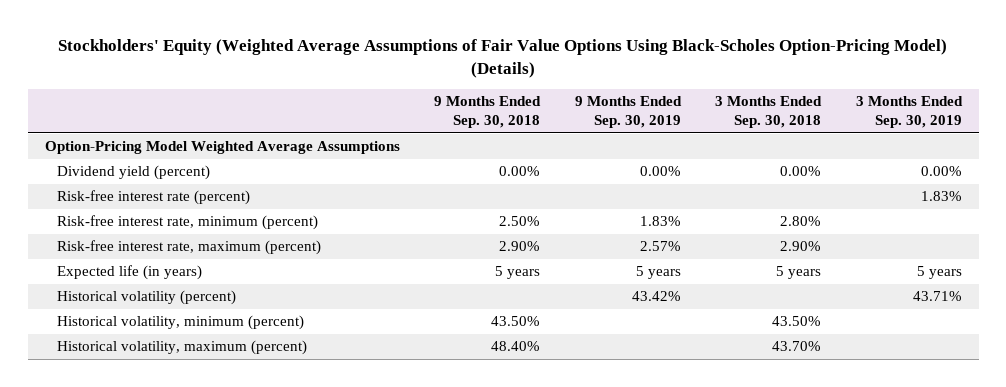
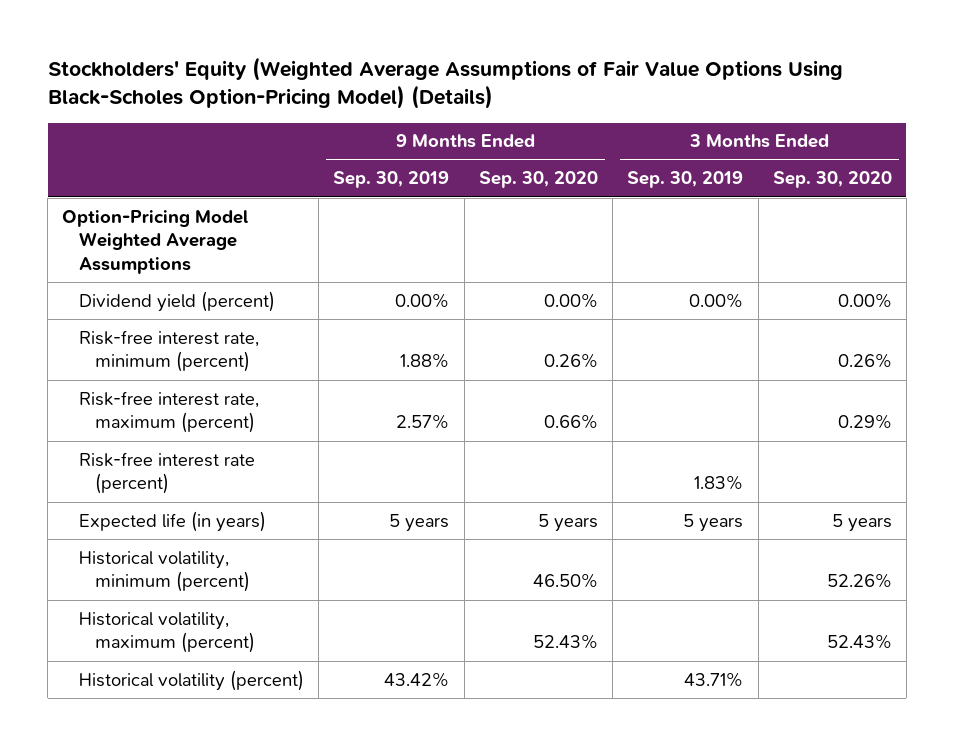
[434,96,542,129] 9 Months Ended Sep. 30, 2018 -> none
[715,96,823,129] 3 Months Ended Sep. 30, 2018 -> none
none -> [478,171,598,189] Sep. 30, 2020
none -> [772,171,892,189] Sep. 30, 2020
[639,216,681,227] 1.83% -> [400,353,450,369] 1.88%
[57,190,251,206] Risk-free interest rate (percent) -> [78,451,255,495] Risk-free interest rate (percent)
[57,290,237,306] Historical volatility (percent) -> [78,669,304,691] Historical volatility (percent)

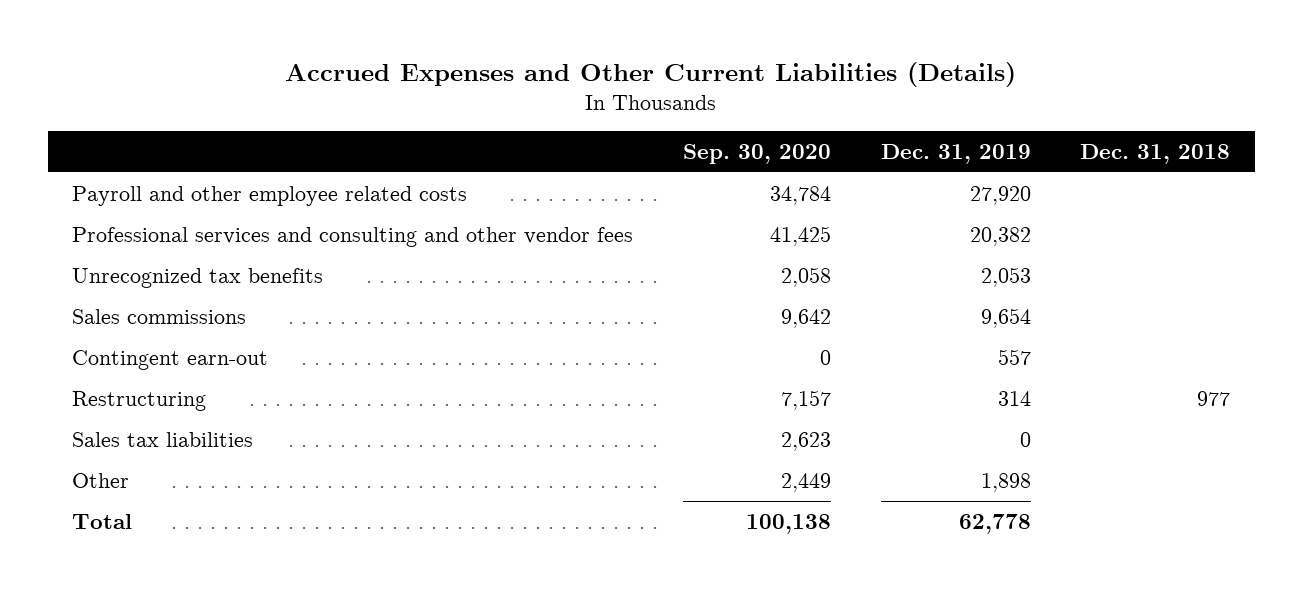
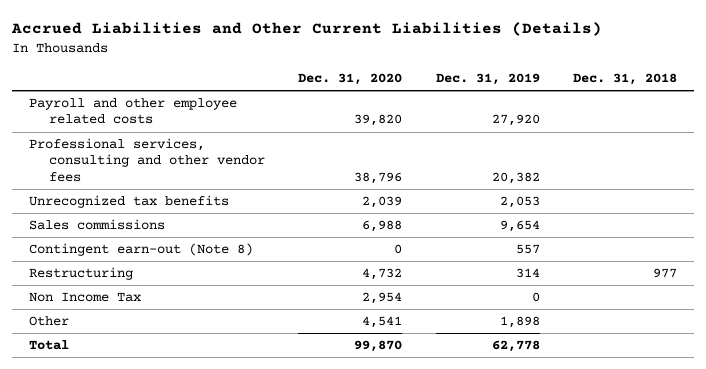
[285,61,1017,87] Accrued Expenses and Other Current Liabilities (Details) -> [10,22,602,37] Accrued Liabilities and Other Current Liabilities (Details)
[683,144,832,165] Sep. 30, 2020 -> none
none -> [298,73,403,86] Dec. 31, 2020
[72,226,634,247] Professional services and consulting and other vendor fees -> [28,138,265,182] Professional services, consulting and other vendor fees
[72,349,269,370] Contingent earn-out -> [28,243,253,257] Contingent earn-out (Note 8)
[72,431,254,447] Sales tax liabilities -> [28,292,141,303] Non Income Tax

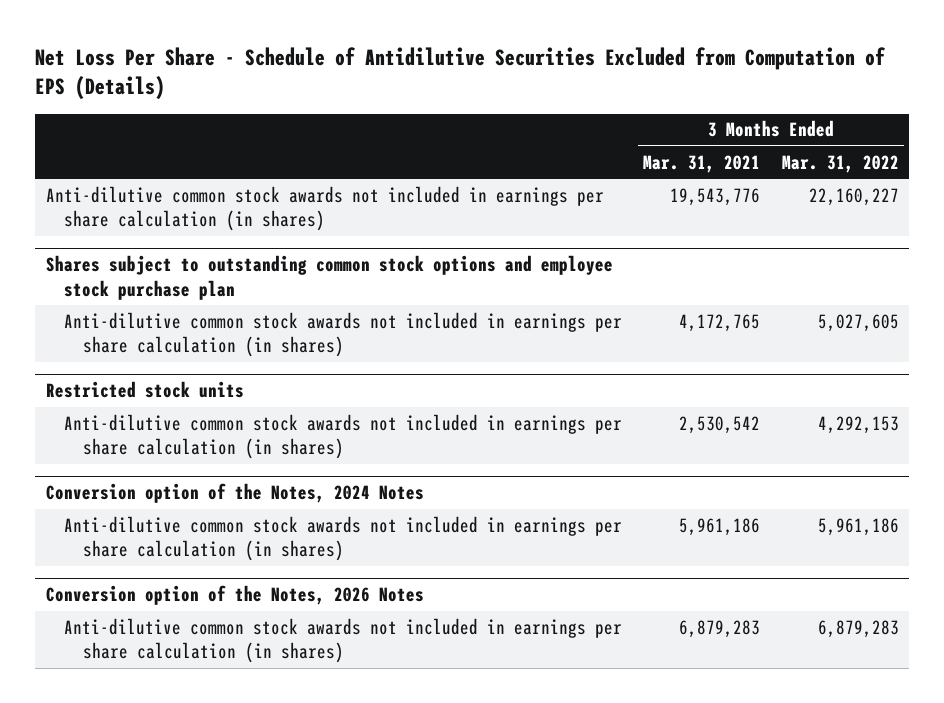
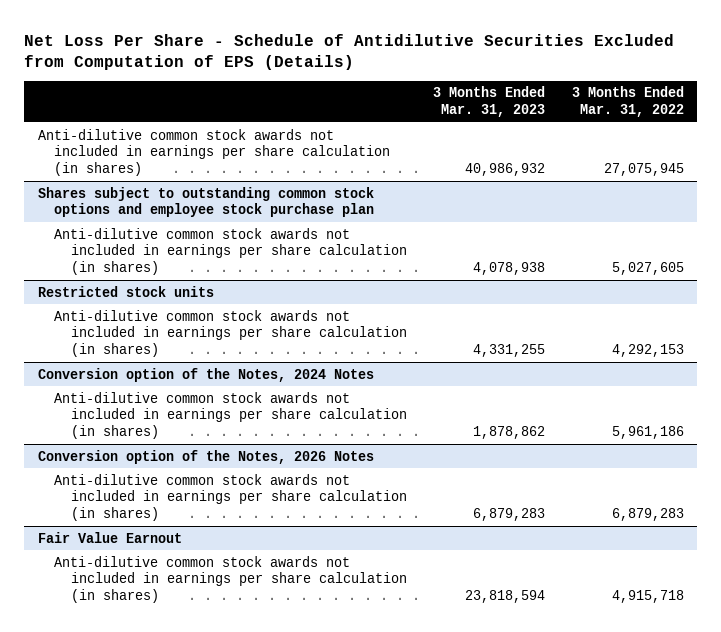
[643,154,761,173] Mar. 31, 2021 -> none
none -> [433,86,546,118] 3 Months Ended Mar. 31, 2023
[808,187,899,206] 22,160,227 -> [603,163,684,177] 27,075,945
none -> [37,531,182,543] Fair Value Earnout
none -> [54,555,407,604] Anti-dilutive common stock awards not included in earnings per share calculation (in shares)

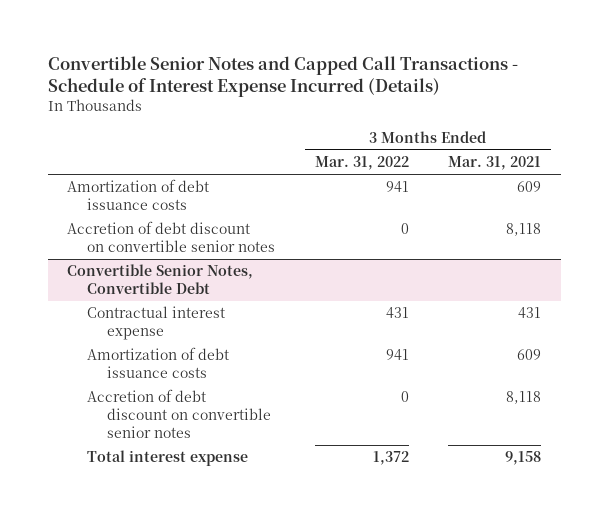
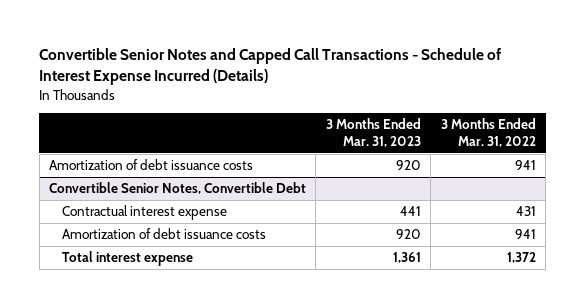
[448,156,542,171] Mar. 31, 2021 -> none
none -> [325,118,421,148] 3 Months Ended Mar. 31, 2023
[67,221,276,253] Accretion of debt discount on convertible senior notes -> none
[87,389,272,438] Accretion of debt discount on convertible senior notes -> none

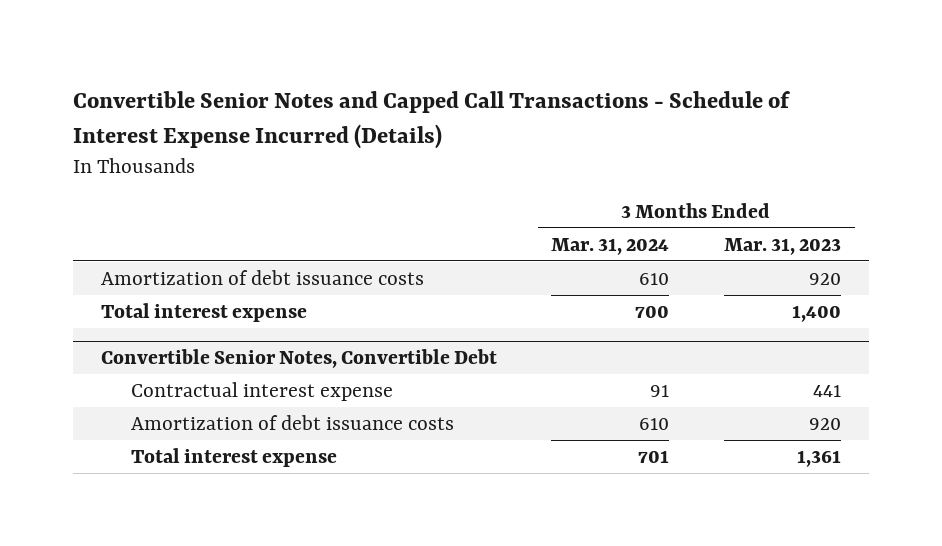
[440,118,536,148] 3 Months Ended Mar. 31, 2022 -> none
none -> [551,237,670,255] Mar. 31, 2024
none -> [100,302,307,322] Total interest expense

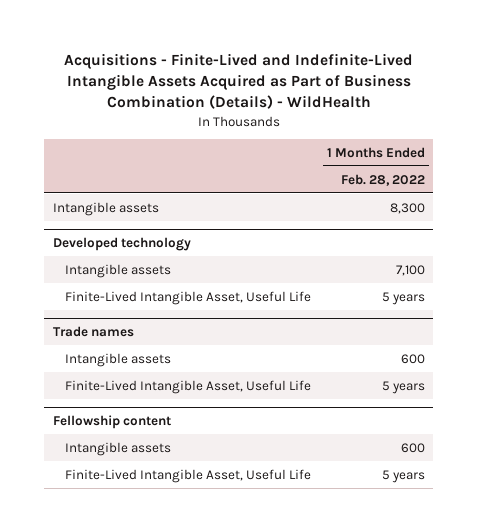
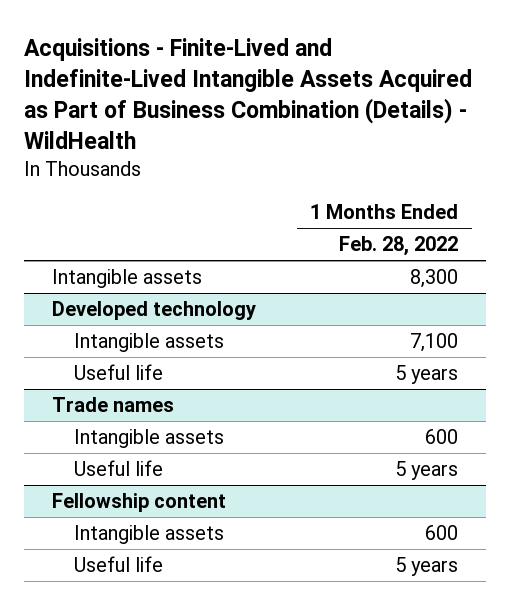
[64,290,311,305] Finite-Lived Intangible Asset, Useful Life -> [73,364,163,381] Useful life
[64,379,311,394] Finite-Lived Intangible Asset, Useful Life -> [73,460,163,477] Useful life
[64,468,311,483] Finite-Lived Intangible Asset, Useful Life -> [73,556,163,573] Useful life

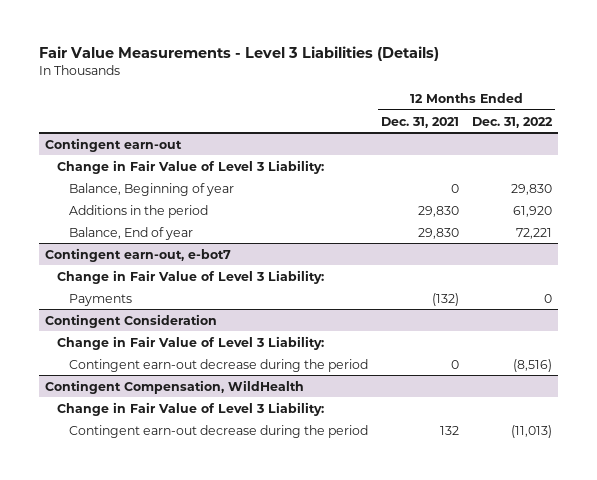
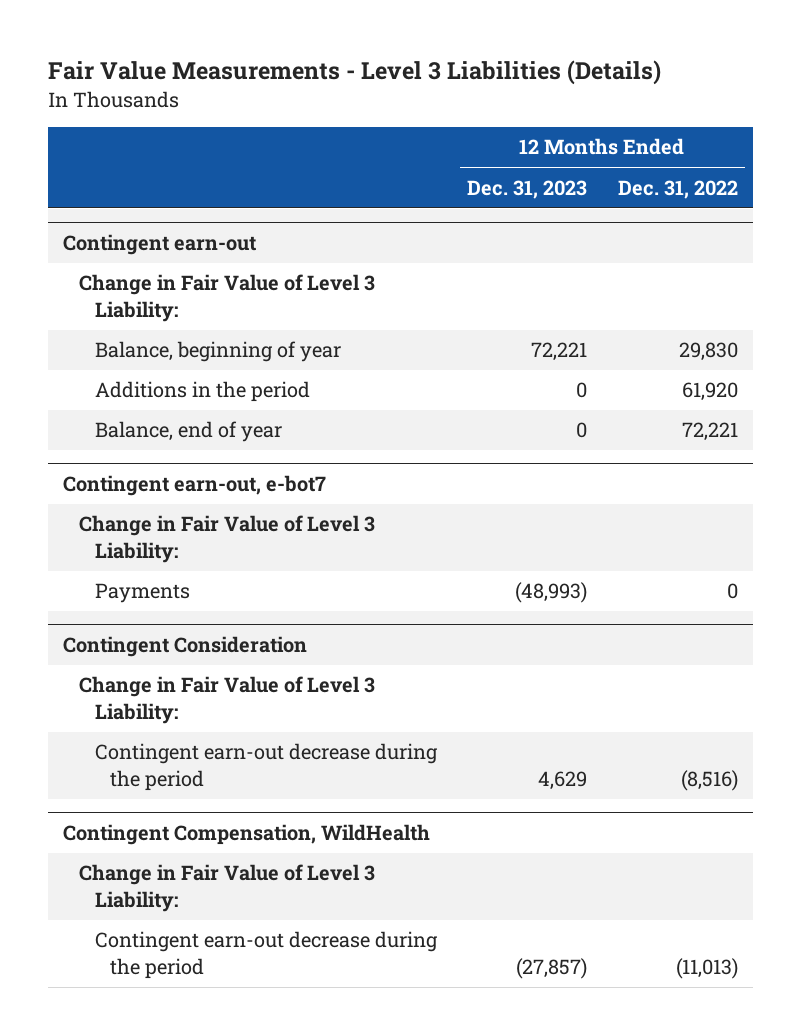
[381,116,460,128] Dec. 31, 2021 -> none
none -> [467,179,588,199] Dec. 31, 2023
[69,182,235,196] Balance, Beginning of year -> [94,341,341,363] Balance, beginning of year
[69,226,194,240] Balance, End of year -> [94,421,282,443] Balance, end of year

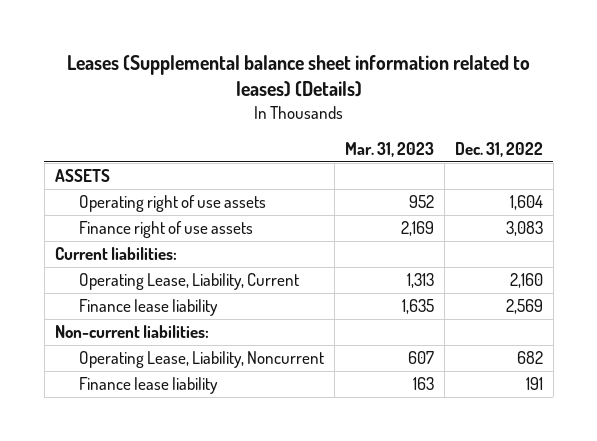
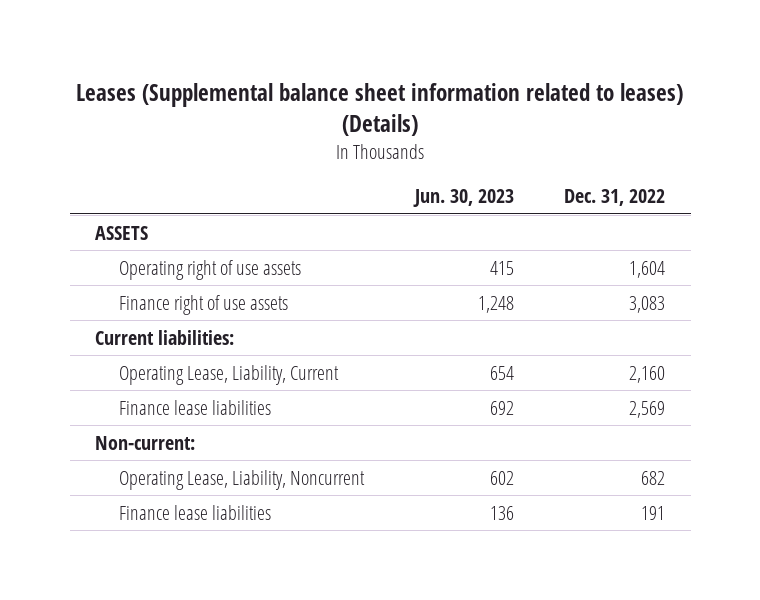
[344,141,434,157] Mar. 31, 2023 -> none
none -> [412,189,514,208] Jun. 30, 2023
[78,299,218,317] Finance lease liability -> [119,399,272,415] Finance lease liabilities
[54,325,209,339] Non-current liabilities: -> [94,435,195,450] Non-current:
[78,377,218,395] Finance lease liability -> [119,504,272,520] Finance lease liabilities

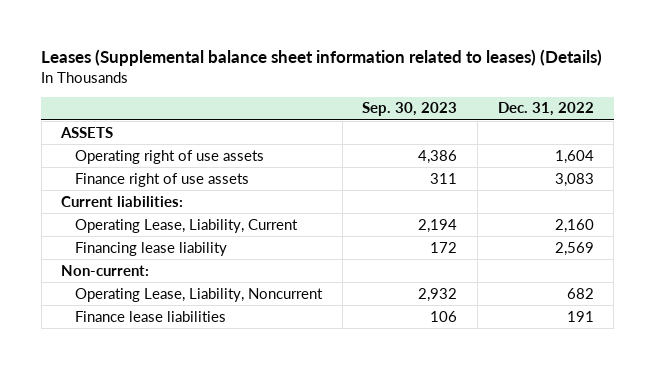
[412,189,514,208] Jun. 30, 2023 -> none
none -> [362,102,458,117] Sep. 30, 2023
[119,399,272,415] Finance lease liabilities -> [74,241,227,256] Financing lease liability

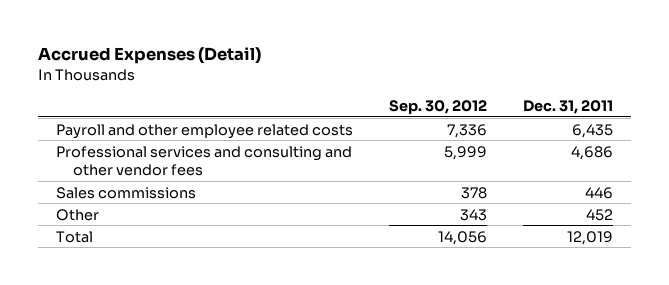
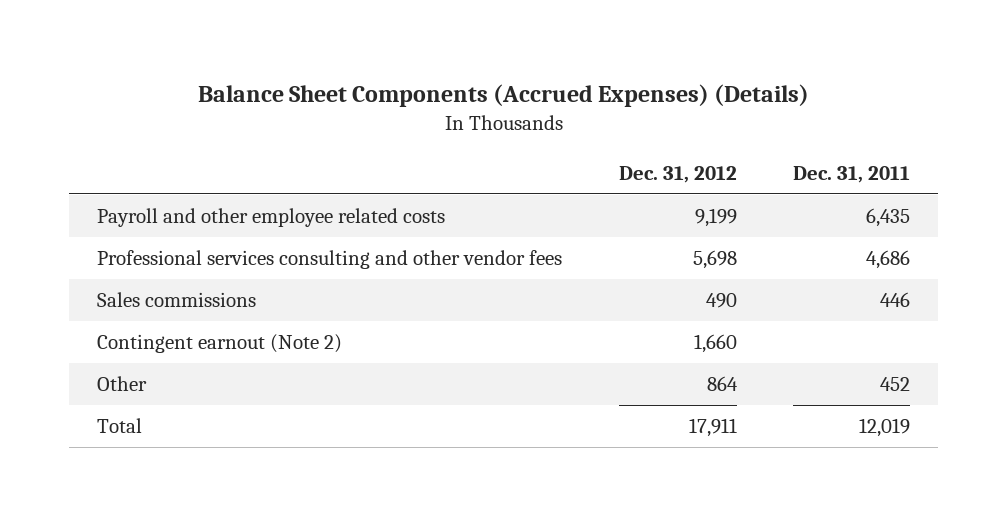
[37,47,261,65] Accrued Expenses (Detail) -> [197,83,809,107] Balance Sheet Components (Accrued Expenses) (Details)
[389,99,488,114] Sep. 30, 2012 -> none
none -> [618,165,737,183] Dec. 31, 2012
[55,145,352,176] Professional services and consulting and other vendor fees -> [97,250,563,270] Professional services consulting and other vendor fees
none -> [97,334,343,354] Contingent earnout (Note 2)

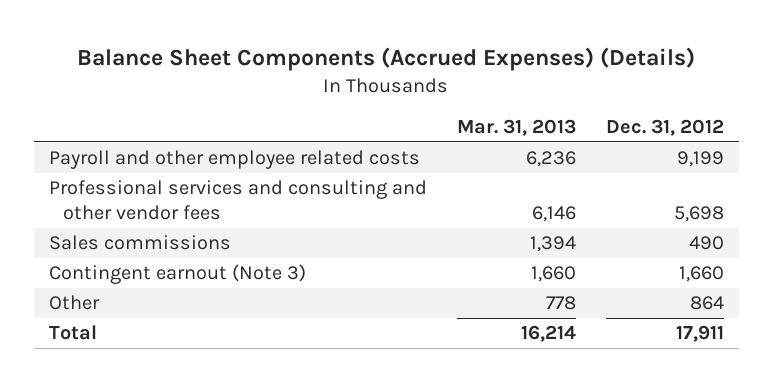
[793,165,911,183] Dec. 31, 2011 -> none
none -> [456,119,576,137] Mar. 31, 2013
[97,250,563,270] Professional services consulting and other vendor fees -> [49,180,428,220] Professional services and consulting and other vendor fees
[97,334,343,354] Contingent earnout (Note 2) -> [49,264,307,285] Contingent earnout (Note 3)

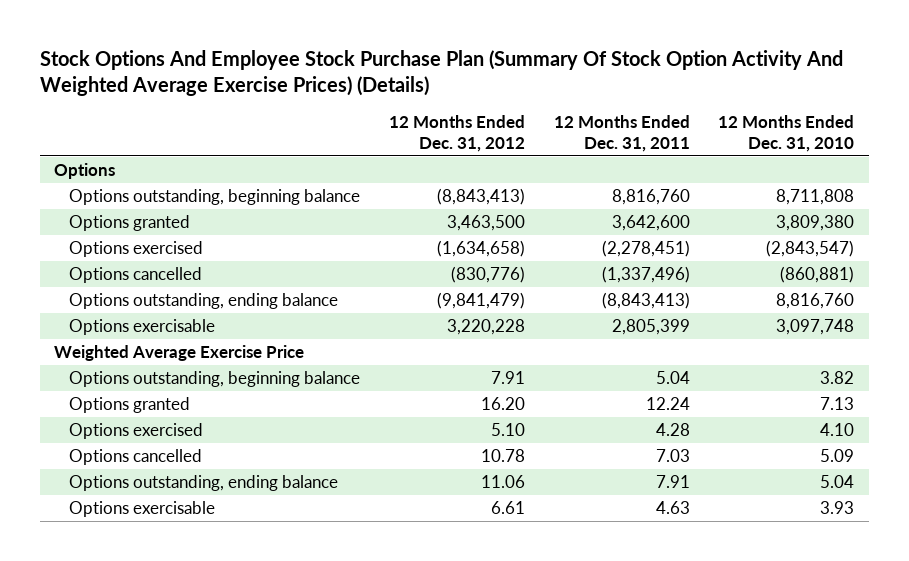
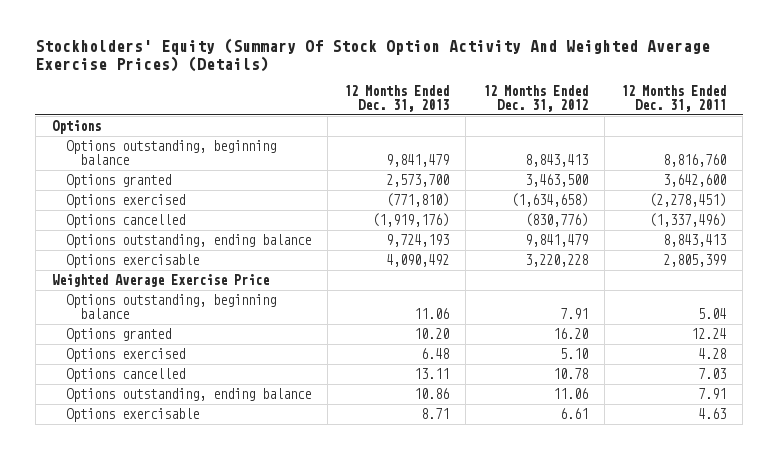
[39,49,843,97] Stock Options And Employee Stock Purchase Plan (Summary Of Stock Option Activity And Weighted Average Exercise Prices) (Details) -> [35,38,711,72] Stockholders' Equity (Summary Of Stock Option Activity And Weighted Average Exercise Prices) (Details)
[718,115,855,152] 12 Months Ended Dec. 31, 2010 -> none
none -> [344,84,450,113] 12 Months Ended Dec. 31, 2013
[436,188,525,206] (8,843,413) -> [524,154,588,168] 8,843,413
[436,292,525,310] (9,841,479) -> [524,234,588,248] 9,841,479
[601,292,690,310] (8,843,413) -> [662,234,726,248] 8,843,413

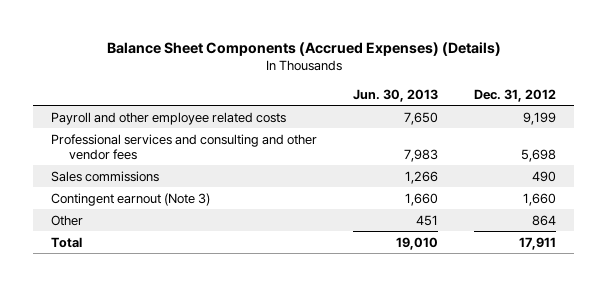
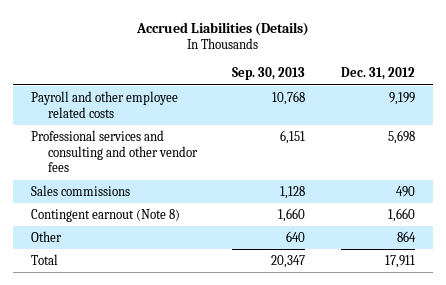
[106,42,501,57] Balance Sheet Components (Accrued Expenses) (Details) -> [136,21,310,36] Accrued Liabilities (Details)
[353,88,439,102] Jun. 30, 2013 -> none
none -> [232,67,306,81] Sep. 30, 2013
[51,192,211,206] Contingent earnout (Note 3) -> [31,208,181,222] Contingent earnout (Note 8)

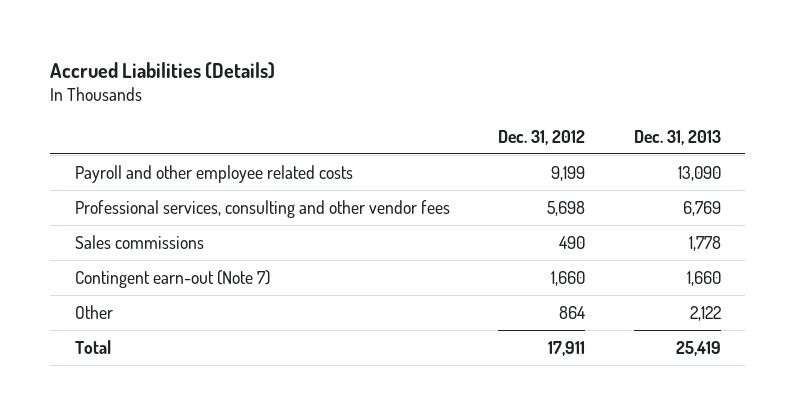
[232,67,306,81] Sep. 30, 2013 -> none
none -> [633,129,721,145] Dec. 31, 2013
[31,129,198,173] Professional services and consulting and other vendor fees -> [74,200,450,219] Professional services, consulting and other vendor fees
[31,208,181,222] Contingent earnout (Note 8) -> [74,270,270,289] Contingent earn-out (Note 7)

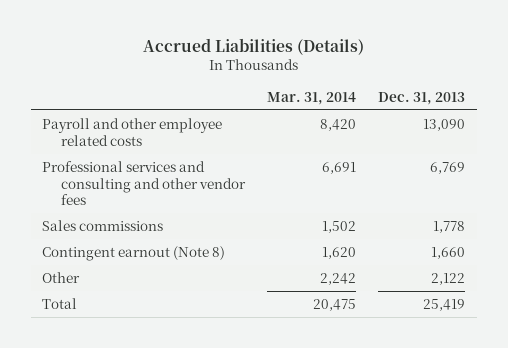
[498,129,586,145] Dec. 31, 2012 -> none
none -> [267,91,357,105] Mar. 31, 2014
[74,200,450,219] Professional services, consulting and other vendor fees -> [42,160,247,206] Professional services and consulting and other vendor fees
[74,270,270,289] Contingent earn-out (Note 7) -> [42,245,226,261] Contingent earnout (Note 8)

